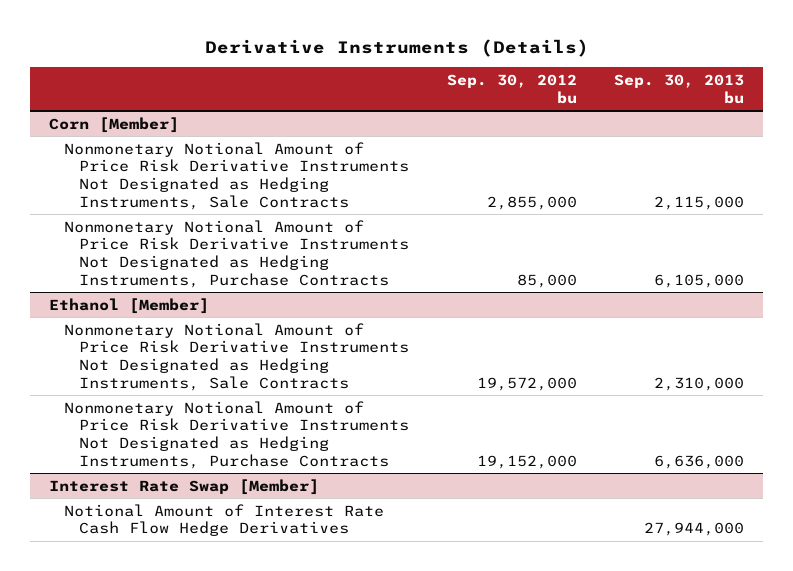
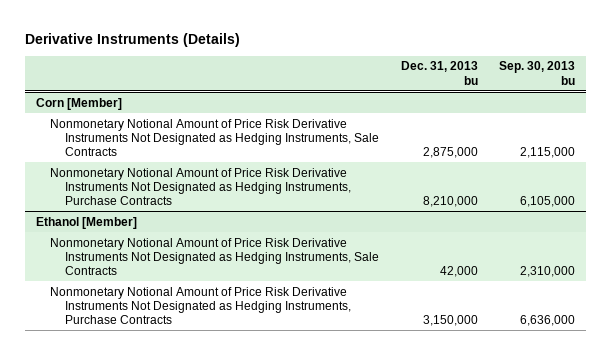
[446,73,577,104] Sep. 30, 2012 bu -> none
none -> [400,61,478,85] Dec. 31, 2013 bu
[49,478,320,495] Interest Rate Swap [Member] -> none
[64,503,385,537] Notional Amount of Interest Rate Cash Flow Hedge Derivatives -> none

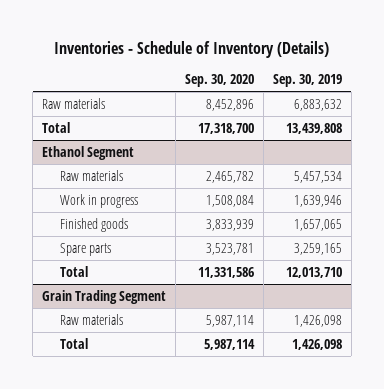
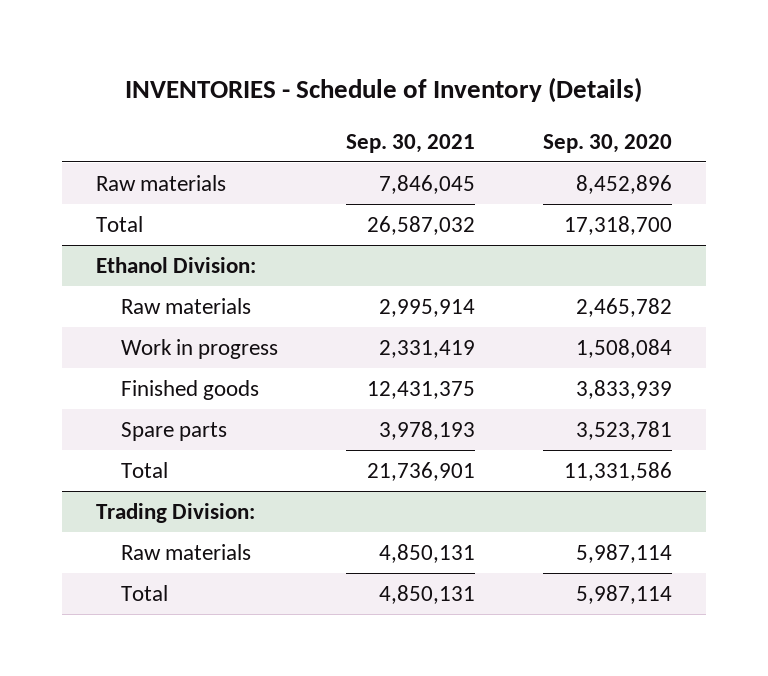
[54,41,330,59] Inventories - Schedule of Inventory (Details) -> [125,76,643,103] INVENTORIES - Schedule of Inventory (Details)
[272,74,342,88] Sep. 30, 2019 -> none
none -> [345,133,475,153] Sep. 30, 2021
[42,145,135,160] Ethanol Segment -> [96,256,257,273] Ethanol Division:
[42,289,167,304] Grain Trading Segment -> none
none -> [96,502,256,523] Trading Division:

